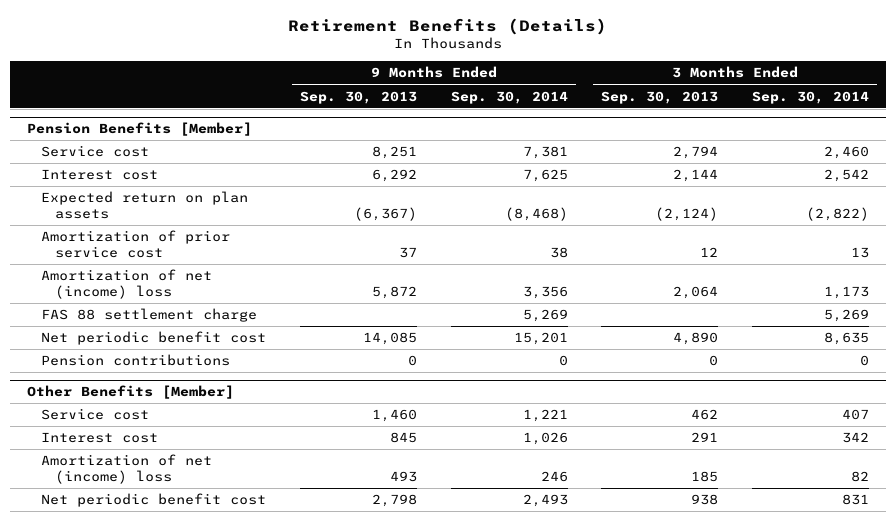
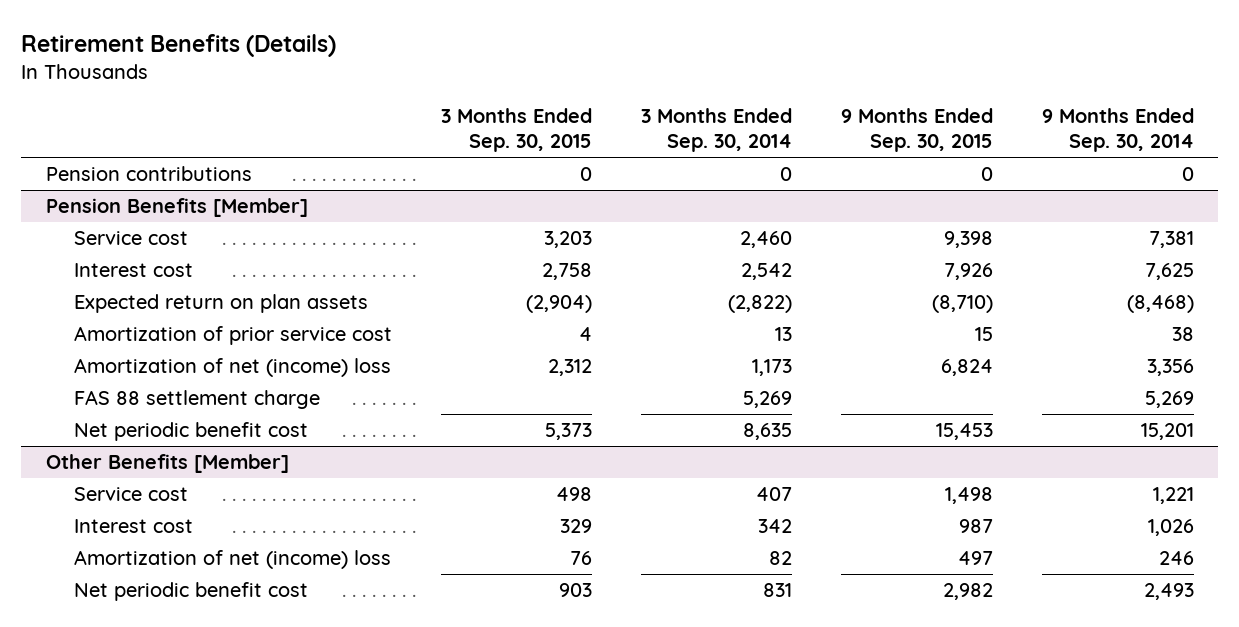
[300,90,418,104] Sep. 30, 2013 -> none
[601,90,719,104] Sep. 30, 2013 -> none
none -> [440,107,592,153] 3 Months Ended Sep. 30, 2015
none -> [840,107,993,153] 9 Months Ended Sep. 30, 2015
none -> [45,166,252,182] Pension contributions
[41,354,231,367] Pension contributions -> none

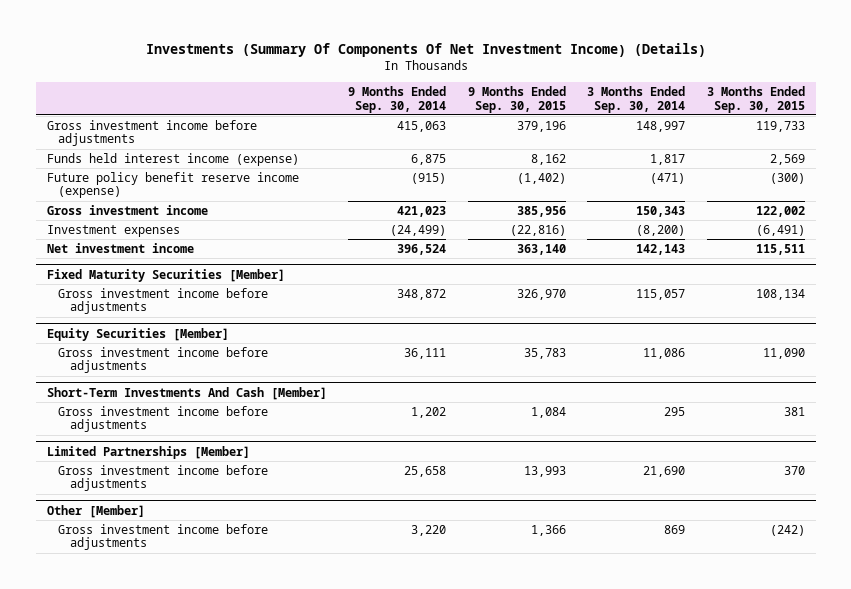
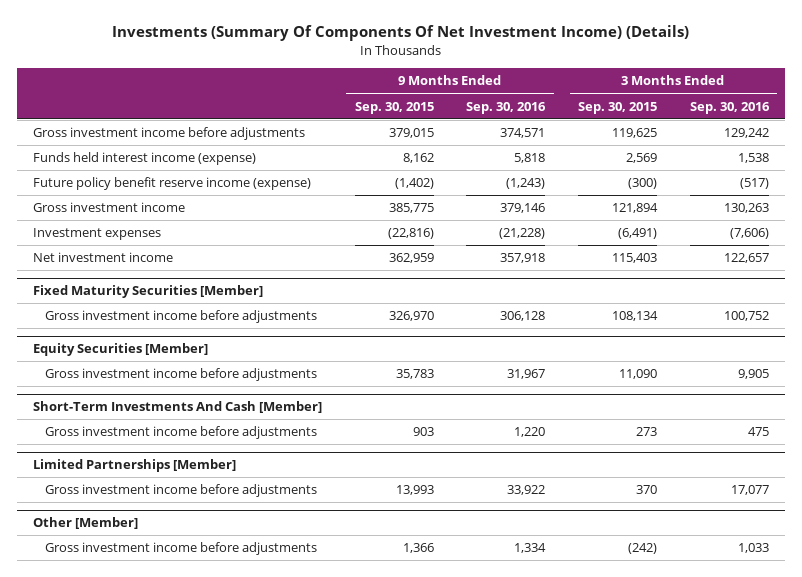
[348,85,447,113] 9 Months Ended Sep. 30, 2014 -> none
[587,85,686,113] 3 Months Ended Sep. 30, 2014 -> none
none -> [466,101,547,114] Sep. 30, 2016
none -> [689,101,770,114] Sep. 30, 2016
[516,120,566,132] 379,196 -> [388,128,434,139] 379,015
[755,120,805,132] 119,733 -> [612,128,658,139] 119,625
[516,205,566,217] 385,956 -> [388,203,434,214] 385,775
[755,205,805,217] 122,002 -> [612,203,659,214] 121,894
[516,243,566,255] 363,140 -> [388,253,434,264] 362,959
[755,243,805,255] 115,511 -> [612,253,658,264] 115,403
[530,406,566,418] 1,084 -> [412,427,434,437] 903
[783,406,805,416] 381 -> [636,427,658,437] 273

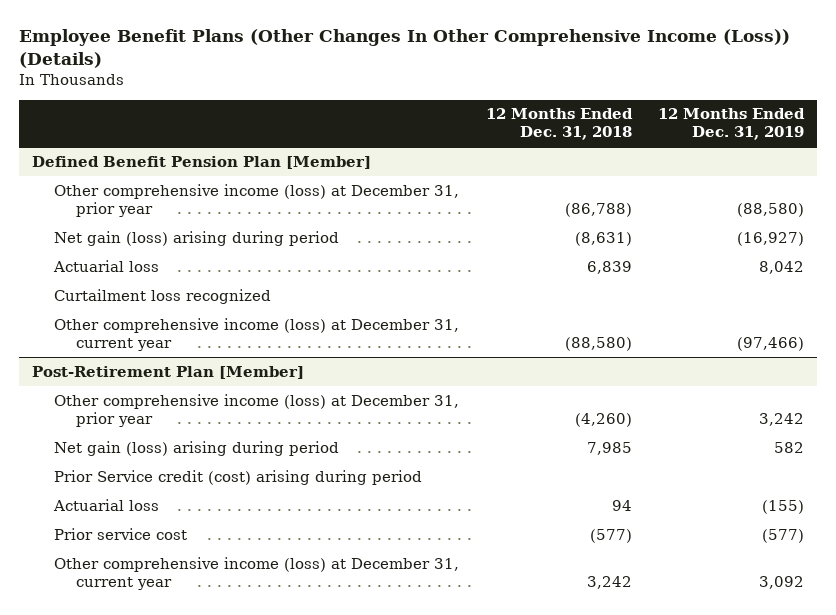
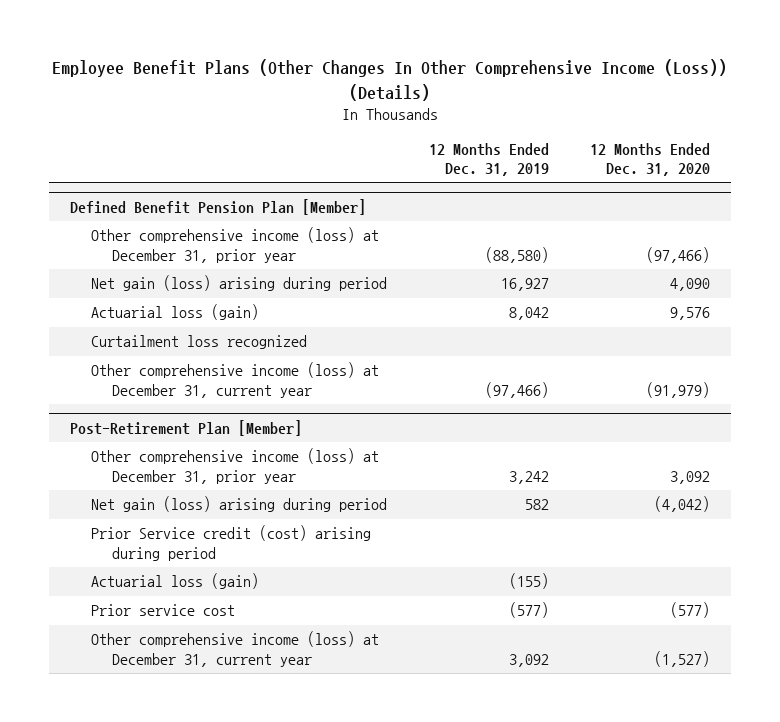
[485,108,633,141] 12 Months Ended Dec. 31, 2018 -> none
none -> [590,142,711,177] 12 Months Ended Dec. 31, 2020
[737,231,805,246] (16,927) -> [500,278,549,292] 16,927
[53,259,160,272] Actuarial loss -> [91,304,260,321] Actuarial loss (gain)
[53,498,160,511] Actuarial loss -> [91,573,260,590] Actuarial loss (gain)

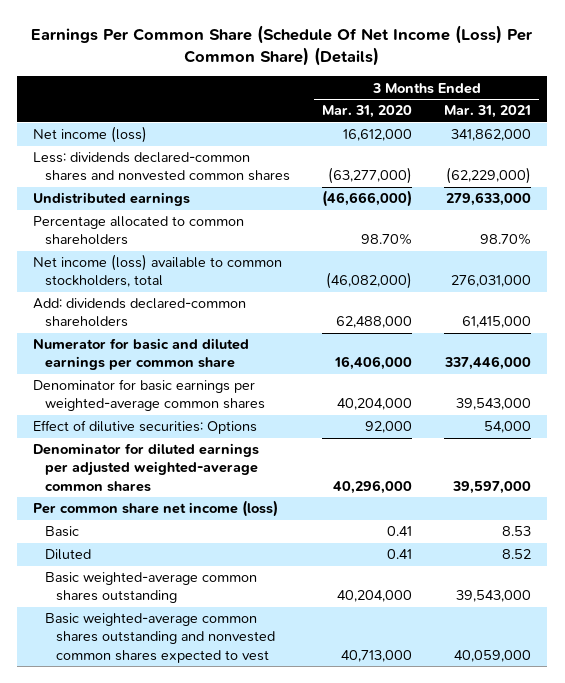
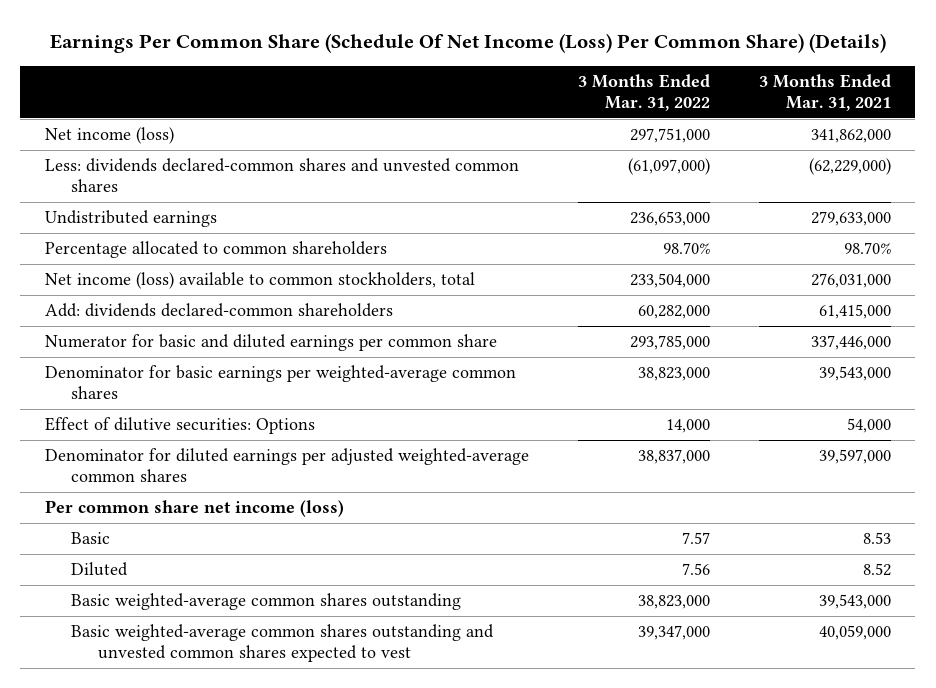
[322,105,413,119] Mar. 31, 2020 -> none
none -> [577,74,710,112] 3 Months Ended Mar. 31, 2022
[33,152,290,182] Less: dividends declared-common shares and nonvested common shares -> [44,158,519,193] Less: dividends declared-common shares and unvested common shares
[44,613,276,663] Basic weighted-average common shares outstanding and nonvested common shares expected to vest -> [71,624,495,663] Basic weighted-average common shares outstanding and unvested common shares expected to vest

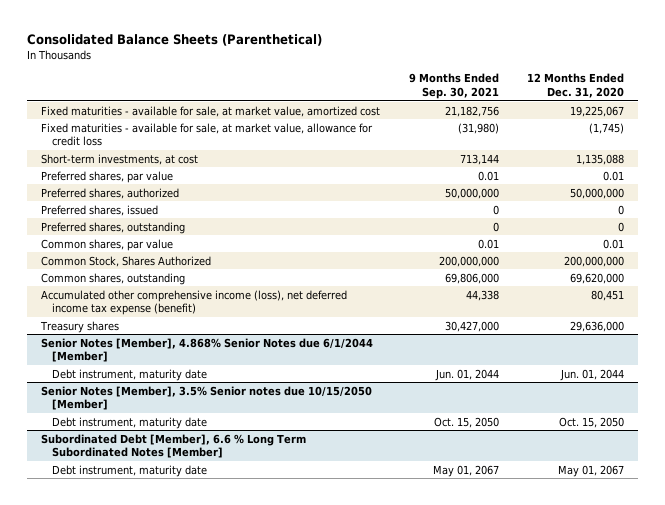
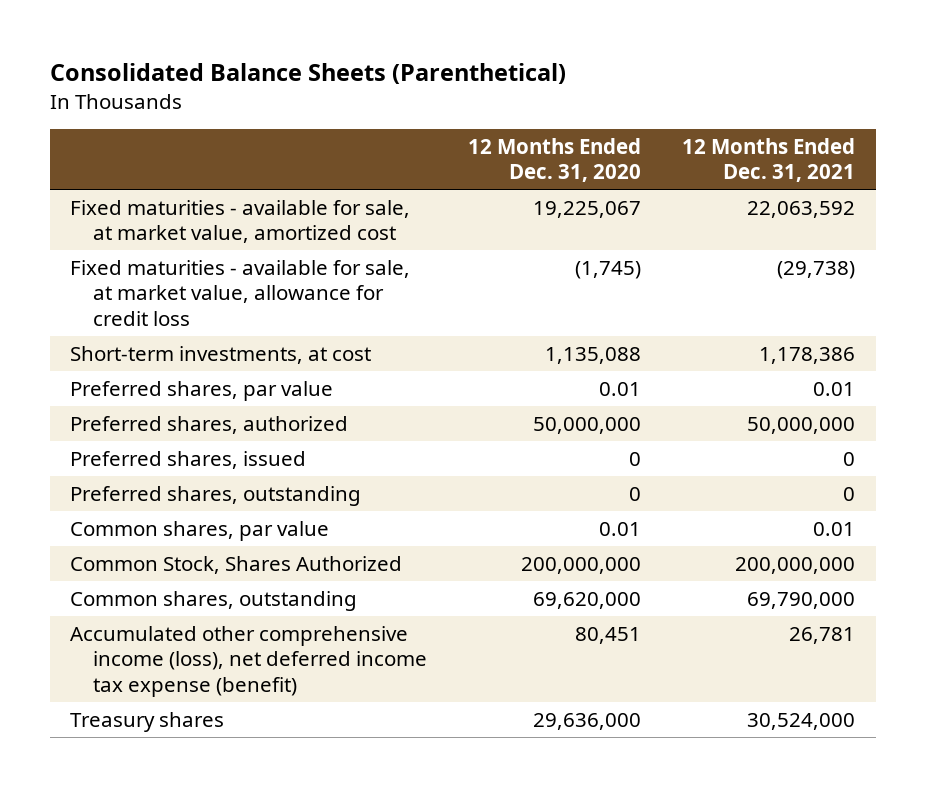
[408,73,499,100] 9 Months Ended Sep. 30, 2021 -> none
none -> [681,137,855,183] 12 Months Ended Dec. 31, 2021
[41,337,374,363] Senior Notes [Member], 4.868% Senior Notes due 6/1/2044 [Member] -> none
[52,368,208,381] Debt instrument, maturity date -> none
[41,385,373,411] Senior Notes [Member], 3.5% Senior notes due 10/15/2050 [Member] -> none
[52,416,208,429] Debt instrument, maturity date -> none
[41,433,307,459] Subordinated Debt [Member], 6.6 % Long Term Subordinated Notes [Member] -> none
[52,464,208,477] Debt instrument, maturity date -> none

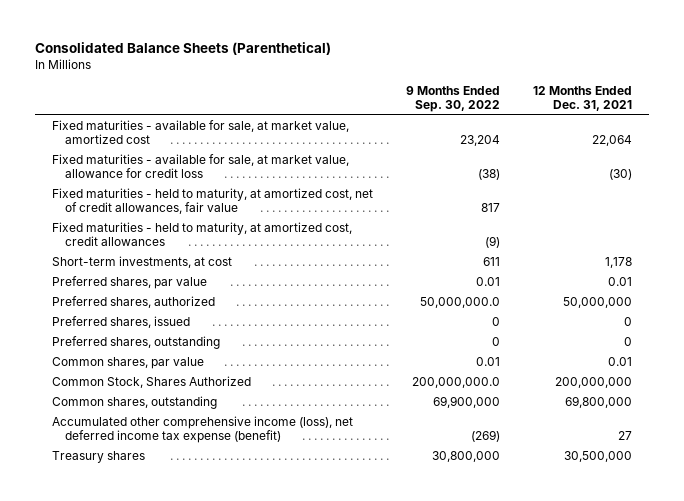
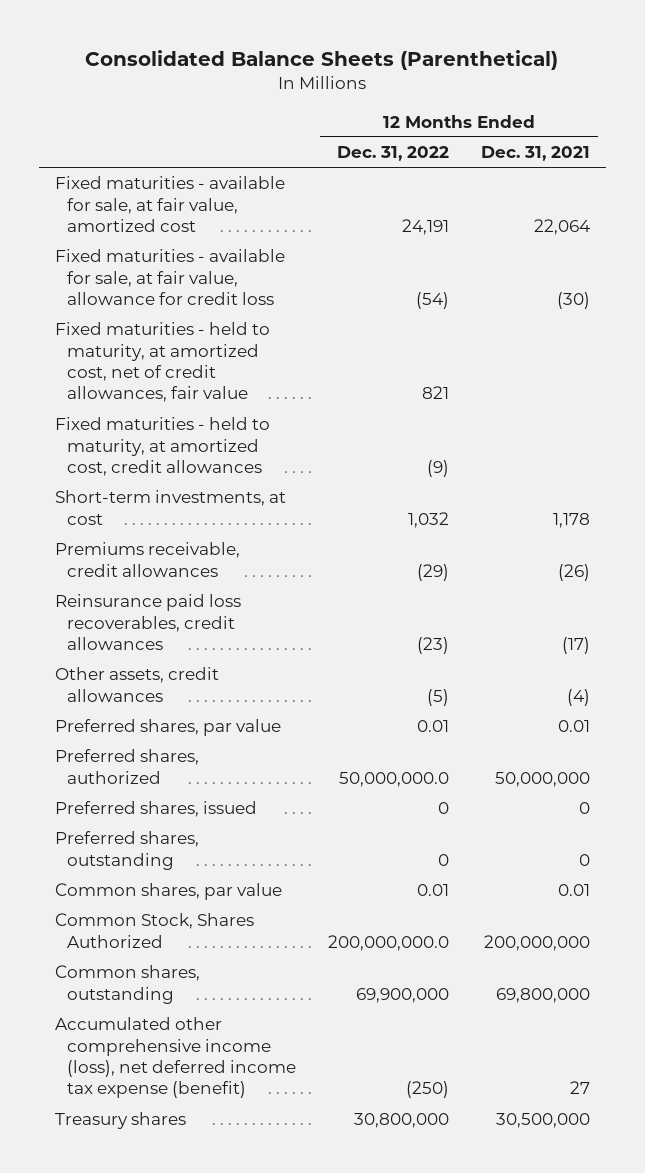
[406,86,501,113] 9 Months Ended Sep. 30, 2022 -> none
none -> [337,145,450,161] Dec. 31, 2022
[51,120,349,145] Fixed maturities - available for sale, at market value, amortized cost -> [55,176,286,232] Fixed maturities - available for sale, at fair value, amortized cost
[51,154,349,179] Fixed maturities - available for sale, at market value, allowance for credit loss -> [55,249,286,305] Fixed maturities - available for sale, at fair value, allowance for credit loss
none -> [55,542,241,577] Premiums receivable, credit allowances
none -> [55,594,242,650] Reinsurance paid loss recoverables, credit allowances
none -> [55,667,220,702] Other assets, credit allowances

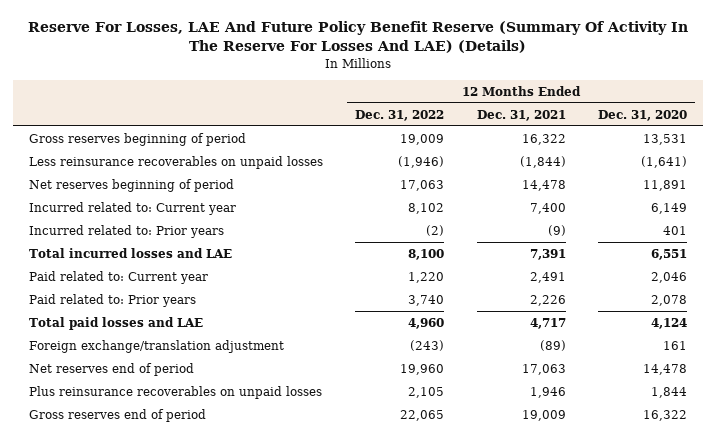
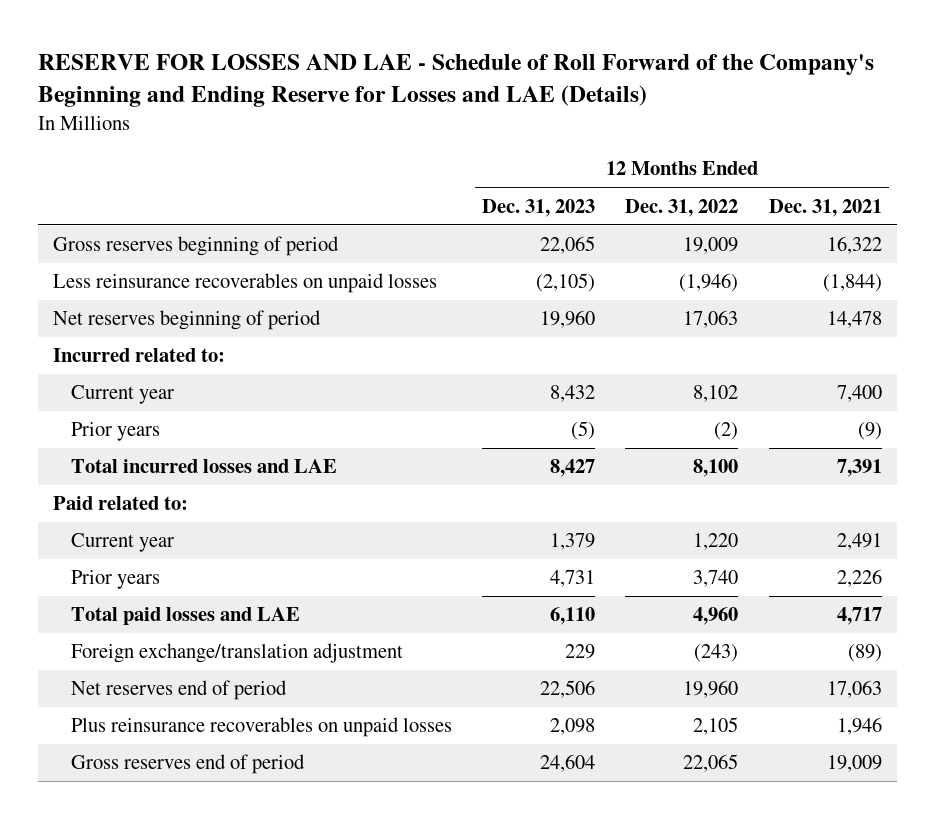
[27,21,688,54] Reserve For Losses, LAE And Future Policy Benefit Reserve (Summary Of Activity In The Reserve For Losses And LAE) (Details) -> [38,54,875,107] RESERVE FOR LOSSES AND LAE - Schedule of Roll Forward of the Company's Beginning and Ending Reserve for Losses and LAE (Details)
[597,109,687,121] Dec. 31, 2020 -> none
none -> [482,198,596,217] Dec. 31, 2023
none -> [53,348,226,363] Incurred related to:
[29,201,237,215] Incurred related to: Current year -> [71,385,175,405] Current year
[29,224,225,238] Incurred related to: Prior years -> [71,422,161,442] Prior years
none -> [53,496,189,511] Paid related to:
[29,270,209,284] Paid related to: Current year -> [71,533,175,553] Current year
[29,293,197,307] Paid related to: Prior years -> [71,570,161,590] Prior years

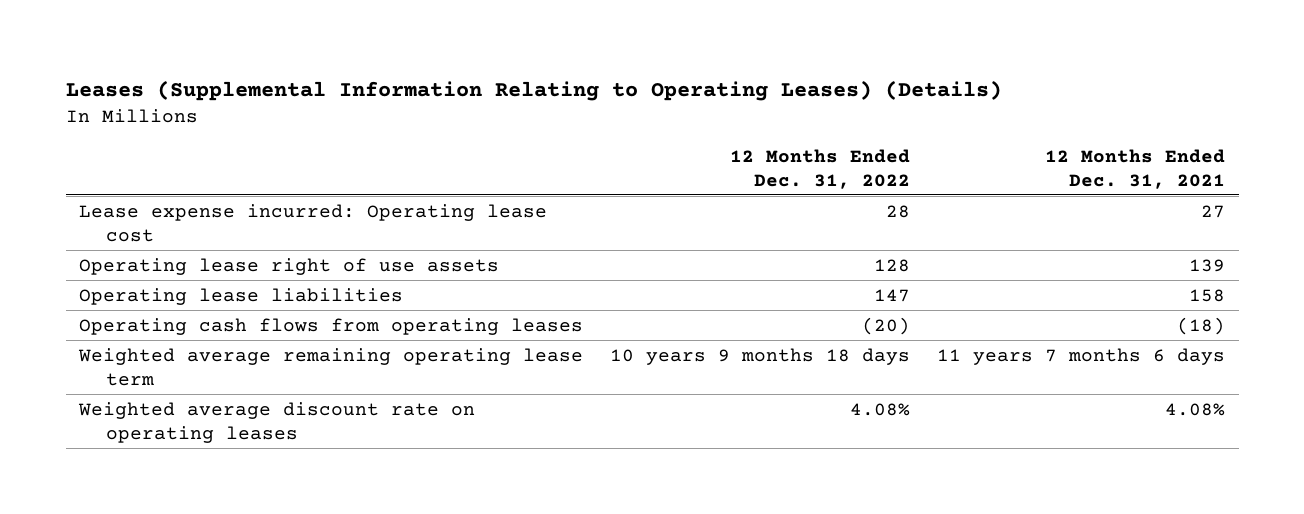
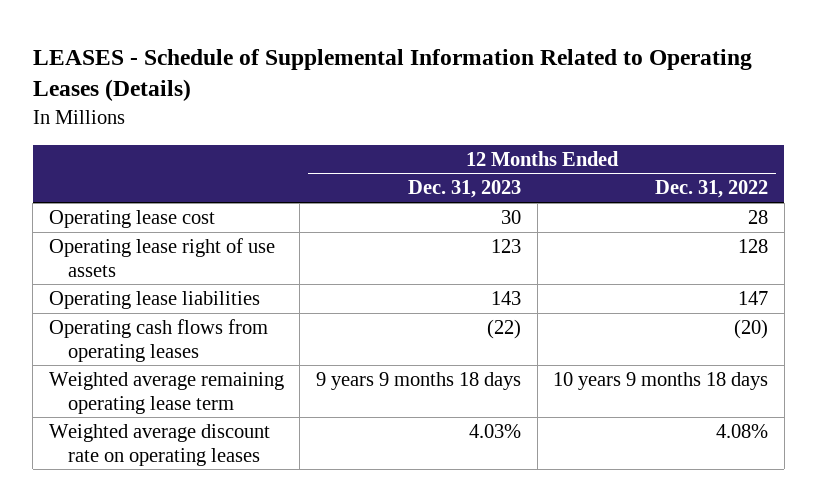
[65,79,1002,101] Leases (Supplemental Information Relating to Operating Leases) (Details) -> [32,48,752,102] LEASES - Schedule of Supplemental Information Related to Operating Leases (Details)
[1045,148,1226,189] 12 Months Ended Dec. 31, 2021 -> none
none -> [407,180,521,199] Dec. 31, 2023
[79,203,548,242] Lease expense incurred: Operating lease cost -> [48,210,215,229] Operating lease cost

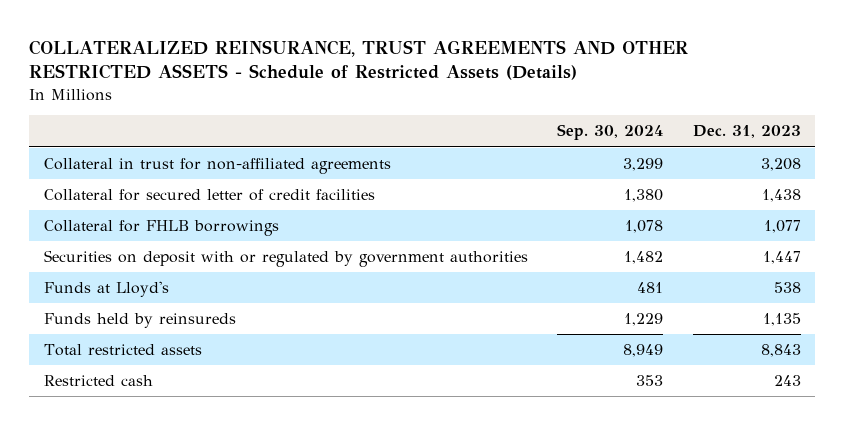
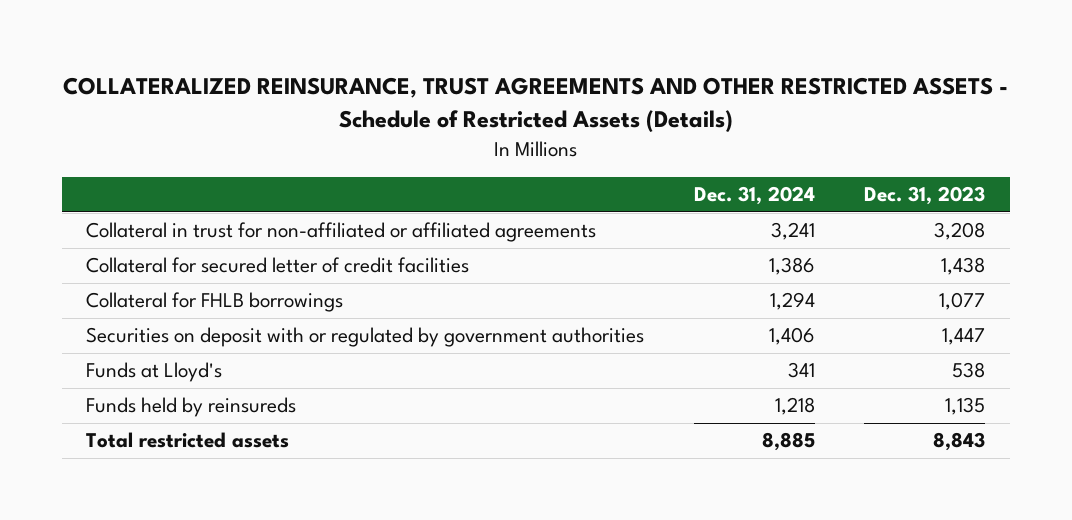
[557,124,664,141] Sep. 30, 2024 -> none
none -> [693,185,815,205] Dec. 31, 2024
[43,158,391,175] Collateral in trust for non-affiliated agreements -> [86,222,597,243] Collateral in trust for non-affiliated or affiliated agreements
[43,375,153,387] Restricted cash -> none

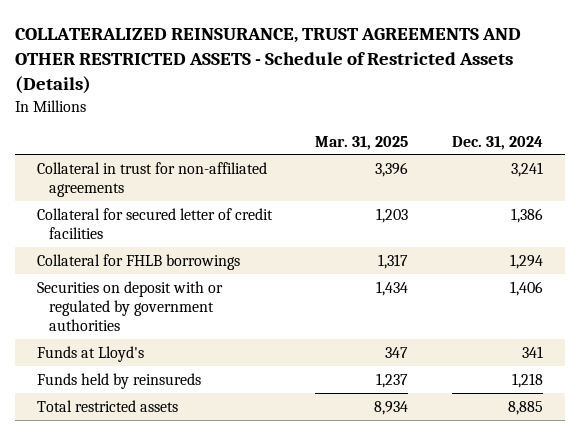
[864,185,986,205] Dec. 31, 2023 -> none
none -> [315,135,409,150] Mar. 31, 2025
[86,222,597,243] Collateral in trust for non-affiliated or affiliated agreements -> [37,161,268,197] Collateral in trust for non-affiliated agreements

